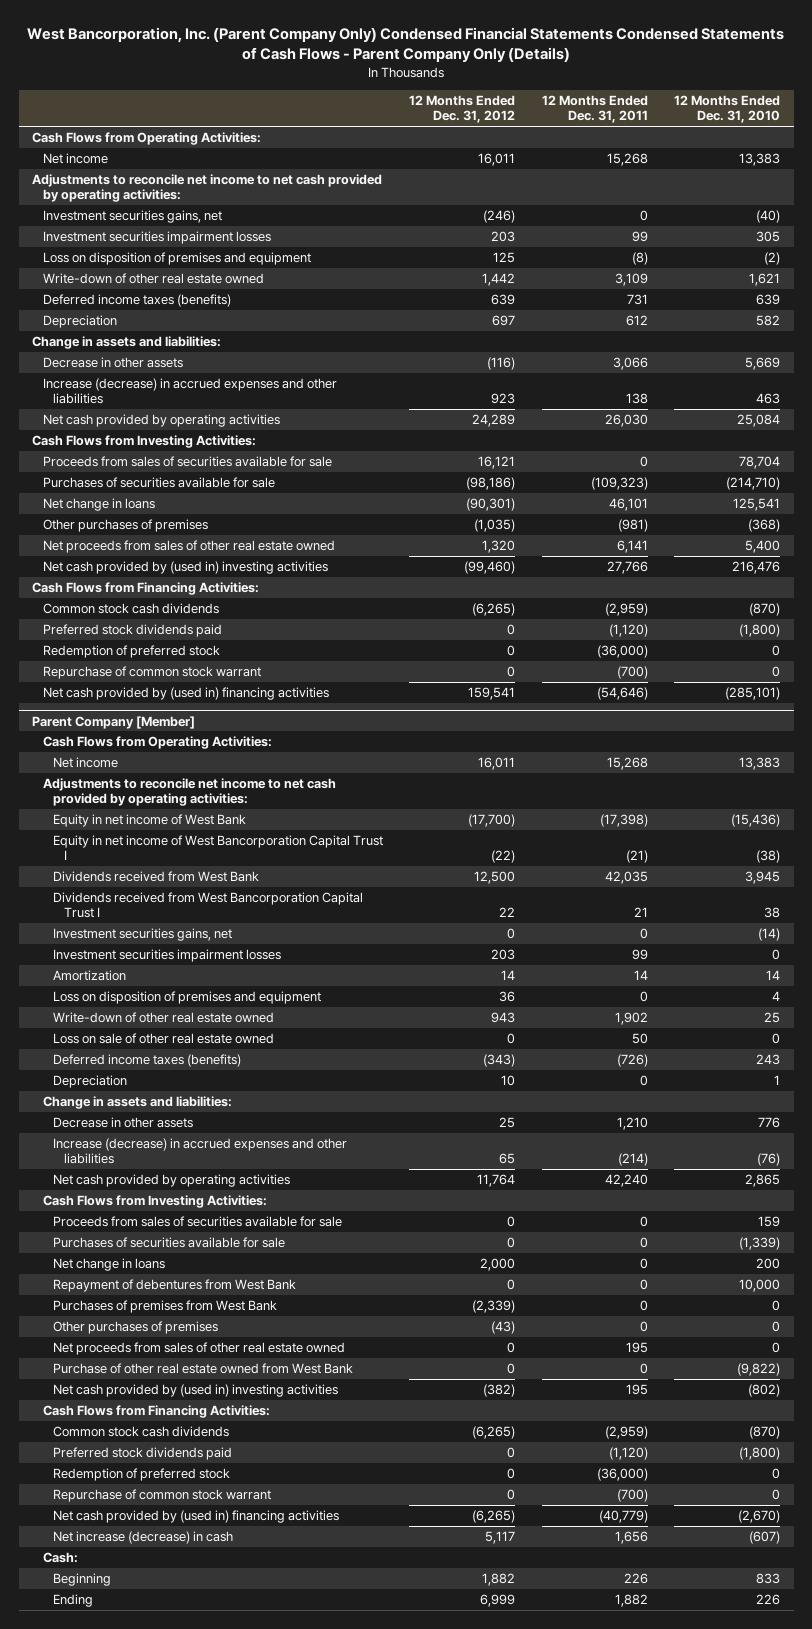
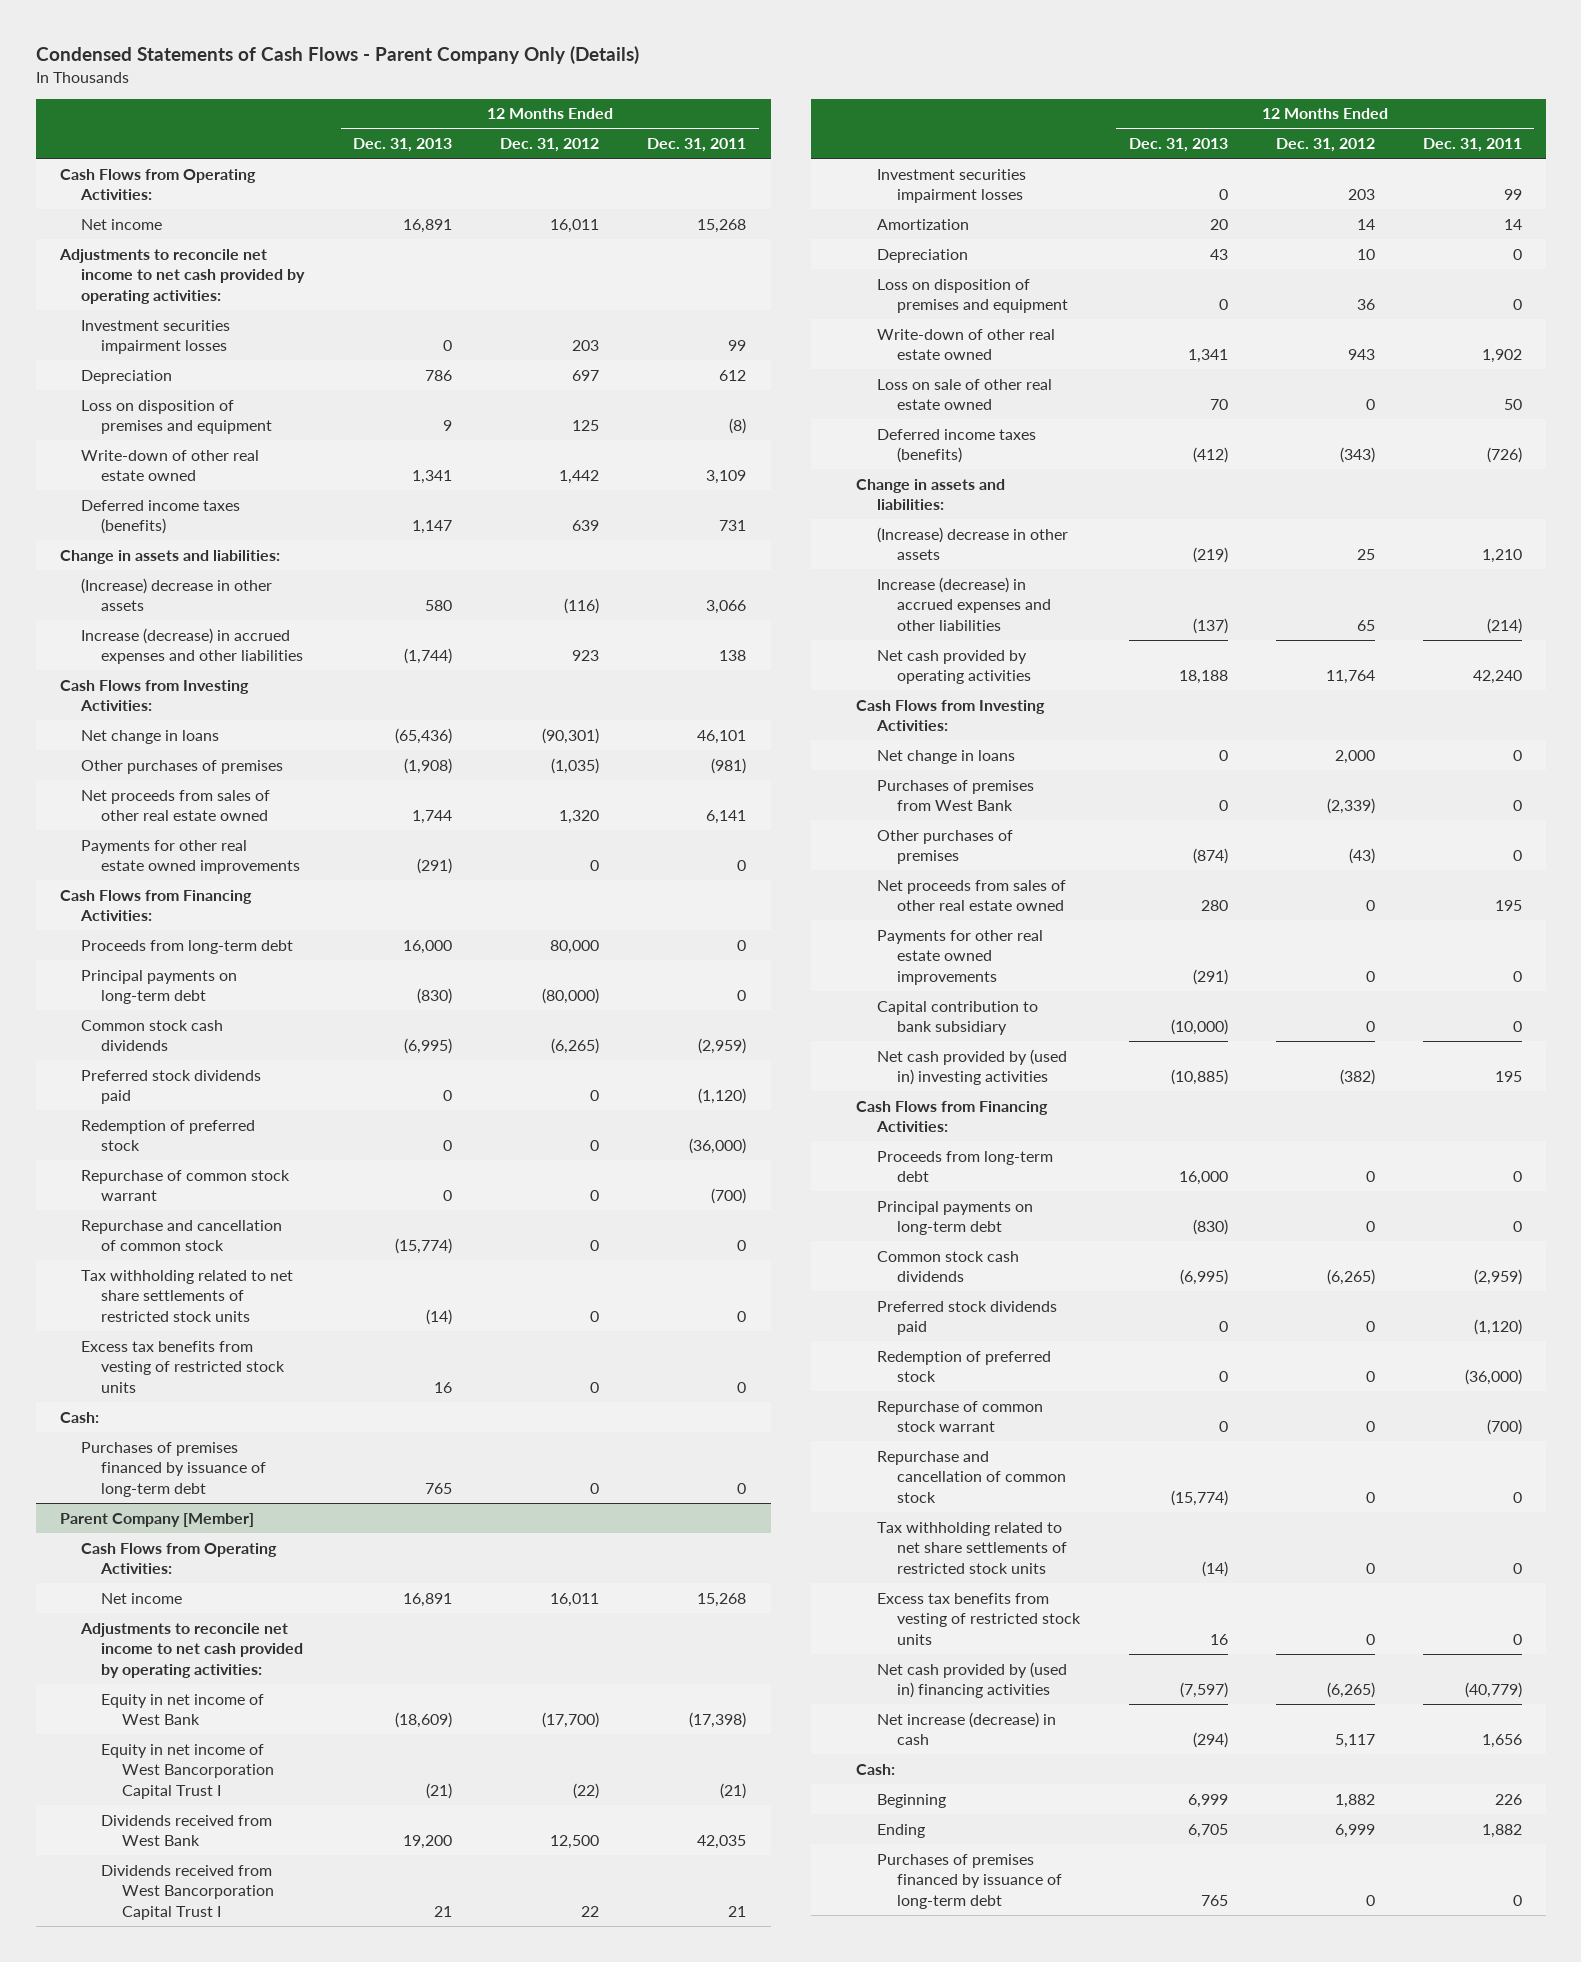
[27,27,785,63] West Bancorporation, Inc. (Parent Company Only) Condensed Financial Statements Condensed Statements of Cash Flows - Parent Company Only (Details) -> [35,45,639,64] Condensed Statements of Cash Flows - Parent Company Only (Details)
[674,95,781,124] 12 Months Ended Dec. 31, 2010 -> none
none -> [353,138,453,153] Dec. 31, 2013
[42,210,222,224] Investment securities gains, net -> none
[42,315,117,329] Depreciation -> [80,369,172,384] Depreciation
[42,357,183,369] Decrease in other assets -> [80,577,272,612] (Increase) decrease in other assets
[42,414,280,428] Net cash provided by operating activities -> none
[42,456,332,468] Proceeds from sales of securities available for sale -> none
[42,477,275,489] Purchases of securities available for sale -> none
[42,561,328,575] Net cash provided by (used in) investing activities -> none
none -> [80,839,301,875] Payments for other real estate owned improvements
none -> [80,939,293,954] Proceeds from long-term debt
none -> [80,969,237,1005] Principal payments on long-term debt
[42,687,329,701] Net cash provided by (used in) financing activities -> none
none -> [80,1219,282,1252] Repurchase and cancellation of common stock
none -> [80,1269,293,1323] Tax withholding related to net share settlements of restricted stock units
none -> [80,1340,286,1394] Excess tax benefits from vesting of restricted stock units
none -> [59,1411,99,1423] Cash:
none -> [80,1441,267,1498] Purchases of premises financed by issuance of long-term debt
[53,928,233,942] Investment securities gains, net -> none
[53,1075,128,1089] Depreciation -> [876,248,968,263] Depreciation
[53,1117,194,1129] Decrease in other assets -> [876,526,1068,561] (Increase) decrease in other assets
[53,1216,343,1228] Proceeds from sales of securities available for sale -> none
[53,1237,286,1249] Purchases of securities available for sale -> none
[53,1279,297,1293] Repayment of debentures from West Bank -> none
[53,1363,354,1375] Purchase of other real estate owned from West Bank -> none
none -> [876,929,1043,986] Payments for other real estate owned improvements
none -> [876,1000,1038,1036] Capital contribution to bank subsidiary
none -> [876,1150,1053,1183] Proceeds from long-term debt
none -> [876,1200,1033,1236] Principal payments on long-term debt
none -> [876,1450,1067,1504] Repurchase and cancellation of common stock
none -> [876,1521,1068,1575] Tax withholding related to net share settlements of restricted stock units
none -> [876,1592,1082,1646] Excess tax benefits from vesting of restricted stock units
none -> [876,1853,1063,1910] Purchases of premises financed by issuance of long-term debt

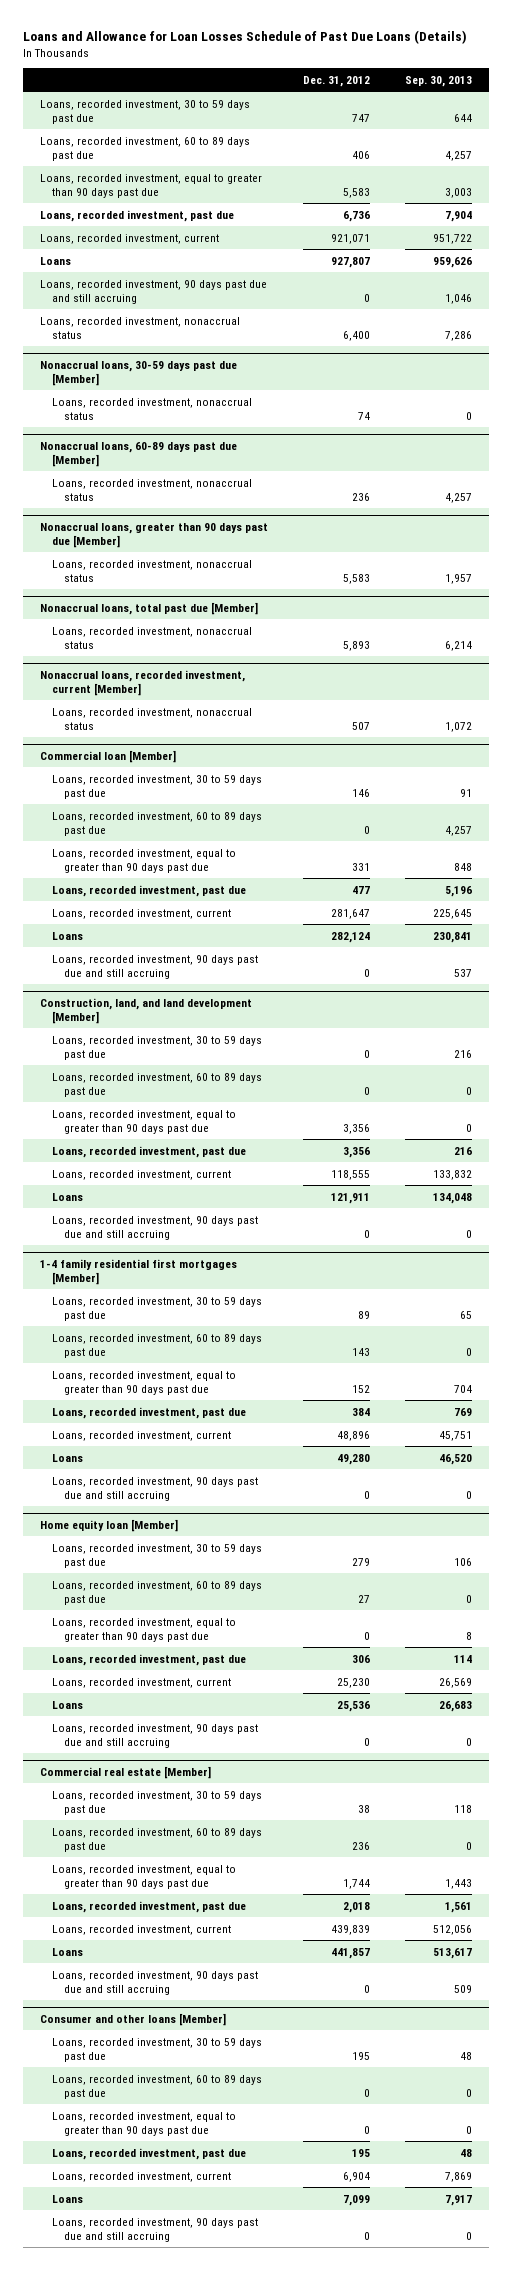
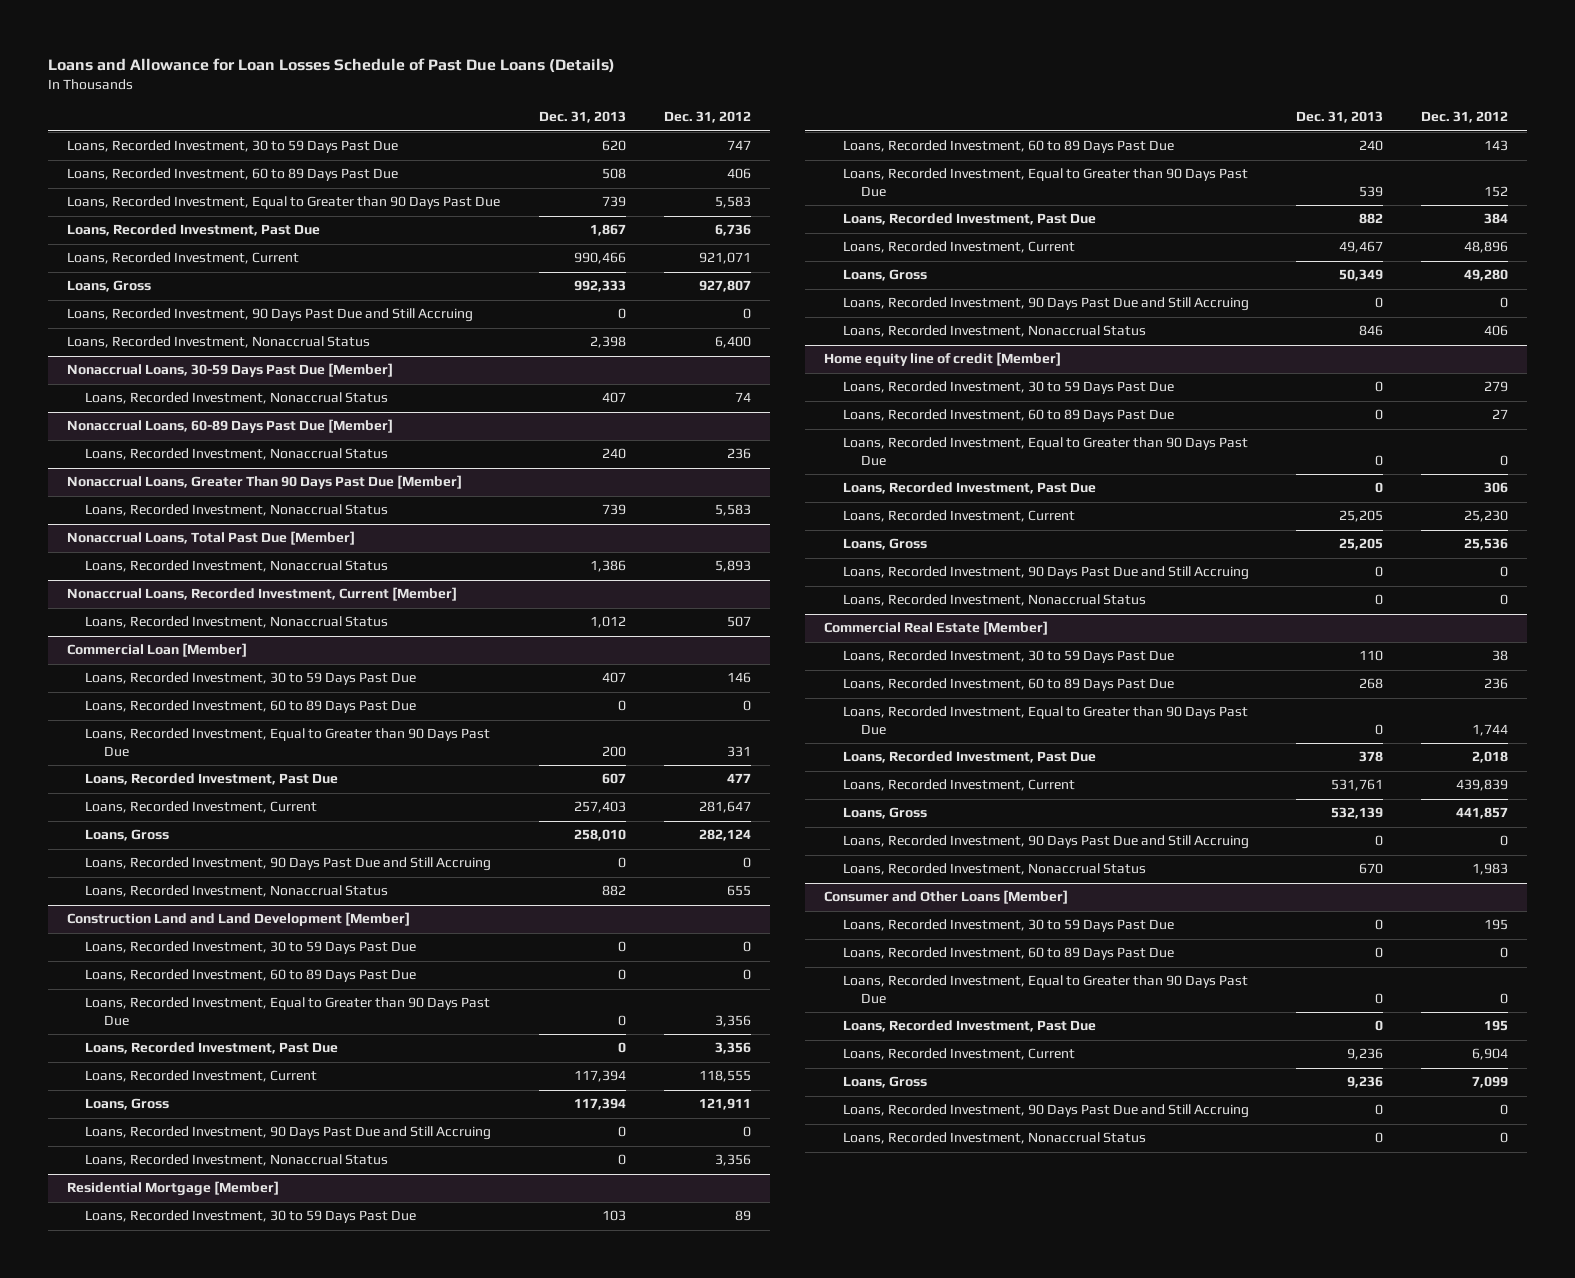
[404,75,472,87] Sep. 30, 2013 -> none
none -> [538,111,626,124] Dec. 31, 2013
[40,1258,238,1285] 1-4 family residential first mortgages [Member] -> none
[40,1518,179,1532] Home equity loan [Member] -> none
[40,99,251,124] Loans, recorded investment, 30 to 59 days past due -> [67,140,399,154] Loans, Recorded Investment, 30 to 59 Days Past Due
[40,136,251,161] Loans, recorded investment, 60 to 89 days past due -> [67,168,399,182] Loans, Recorded Investment, 60 to 89 Days Past Due
[40,173,263,198] Loans, recorded investment, equal to greater than 90 days past due -> [67,196,501,210] Loans, Recorded Investment, Equal to Greater than 90 Days Past Due
[40,209,235,222] Loans, recorded investment, past due -> [67,224,321,237] Loans, Recorded Investment, Past Due
[40,233,220,244] Loans, recorded investment, current -> [67,252,300,265] Loans, Recorded Investment, Current
[40,256,72,265] Loans -> [67,280,152,293] Loans, Gross
[40,279,268,304] Loans, recorded investment, 90 days past due and still accruing -> [67,308,474,323] Loans, Recorded Investment, 90 Days Past Due and Still Accruing
[40,316,241,339] Loans, recorded investment, nonaccrual status -> [67,336,371,349] Loans, Recorded Investment, Nonaccrual Status
[40,360,238,386] Nonaccrual loans, 30-59 days past due [Member] -> [67,363,394,378] Nonaccrual Loans, 30-59 Days Past Due [Member]
[52,397,253,420] Loans, recorded investment, nonaccrual status -> [85,392,389,405] Loans, Recorded Investment, Nonaccrual Status
[40,441,238,467] Nonaccrual loans, 60-89 days past due [Member] -> [67,419,394,434] Nonaccrual Loans, 60-89 Days Past Due [Member]
[52,478,253,501] Loans, recorded investment, nonaccrual status -> [85,448,389,461] Loans, Recorded Investment, Nonaccrual Status
[40,522,269,548] Nonaccrual loans, greater than 90 days past due [Member] -> [67,475,463,490] Nonaccrual Loans, Greater Than 90 Days Past Due [Member]
[52,559,253,582] Loans, recorded investment, nonaccrual status -> [85,504,389,517] Loans, Recorded Investment, Nonaccrual Status
[40,601,259,615] Nonaccrual loans, total past due [Member] -> [67,531,356,546] Nonaccrual Loans, Total Past Due [Member]
[52,626,253,649] Loans, recorded investment, nonaccrual status -> [85,560,389,573] Loans, Recorded Investment, Nonaccrual Status
[40,669,246,696] Nonaccrual loans, recorded investment, current [Member] -> [67,587,458,602] Nonaccrual Loans, Recorded Investment, Current [Member]
[52,707,253,730] Loans, recorded investment, nonaccrual status -> [85,616,389,629] Loans, Recorded Investment, Nonaccrual Status
[40,749,177,763] Commercial loan [Member] -> [67,643,248,658] Commercial Loan [Member]
[52,774,263,799] Loans, recorded investment, 30 to 59 days past due -> [85,672,417,686] Loans, Recorded Investment, 30 to 59 Days Past Due
[52,811,263,836] Loans, recorded investment, 60 to 89 days past due -> [85,700,417,714] Loans, Recorded Investment, 60 to 89 Days Past Due
[52,848,237,873] Loans, recorded investment, equal to greater than 90 days past due -> [85,728,491,757] Loans, Recorded Investment, Equal to Greater than 90 Days Past Due
[52,884,247,897] Loans, recorded investment, past due -> [85,773,339,786] Loans, Recorded Investment, Past Due
[52,908,232,919] Loans, recorded investment, current -> [85,801,318,814] Loans, Recorded Investment, Current
[52,931,84,940] Loans -> [85,829,170,842] Loans, Gross
[52,954,259,979] Loans, recorded investment, 90 days past due and still accruing -> [85,857,492,872] Loans, Recorded Investment, 90 Days Past Due and Still Accruing
none -> [85,885,389,898] Loans, Recorded Investment, Nonaccrual Status
[40,997,253,1024] Construction, land, and land development [Member] -> [67,912,411,927] Construction Land and Land Development [Member]
[52,1035,263,1060] Loans, recorded investment, 30 to 59 days past due -> [85,941,417,955] Loans, Recorded Investment, 30 to 59 Days Past Due
[52,1072,263,1097] Loans, recorded investment, 60 to 89 days past due -> [85,969,417,983] Loans, Recorded Investment, 60 to 89 Days Past Due
[52,1109,237,1134] Loans, recorded investment, equal to greater than 90 days past due -> [85,997,491,1026] Loans, Recorded Investment, Equal to Greater than 90 Days Past Due
[52,1145,247,1158] Loans, recorded investment, past due -> [85,1042,339,1055] Loans, Recorded Investment, Past Due
[52,1169,232,1180] Loans, recorded investment, current -> [85,1070,318,1083] Loans, Recorded Investment, Current
[52,1192,84,1201] Loans -> [85,1098,170,1111] Loans, Gross
[52,1215,259,1240] Loans, recorded investment, 90 days past due and still accruing -> [85,1126,492,1141] Loans, Recorded Investment, 90 Days Past Due and Still Accruing
none -> [85,1154,389,1167] Loans, Recorded Investment, Nonaccrual Status
none -> [67,1181,280,1197] Residential Mortgage [Member]
[52,1296,263,1321] Loans, recorded investment, 30 to 59 days past due -> [85,1210,417,1224] Loans, Recorded Investment, 30 to 59 Days Past Due
[52,1333,263,1358] Loans, recorded investment, 60 to 89 days past due -> [842,140,1174,154] Loans, Recorded Investment, 60 to 89 Days Past Due
[52,1370,237,1395] Loans, recorded investment, equal to greater than 90 days past due -> [842,168,1248,197] Loans, Recorded Investment, Equal to Greater than 90 Days Past Due
[52,1406,247,1419] Loans, recorded investment, past due -> [842,213,1096,226] Loans, Recorded Investment, Past Due
[52,1430,232,1441] Loans, recorded investment, current -> [842,241,1075,254] Loans, Recorded Investment, Current
[52,1453,84,1462] Loans -> [842,269,927,282] Loans, Gross
[52,1476,259,1501] Loans, recorded investment, 90 days past due and still accruing -> [842,297,1249,312] Loans, Recorded Investment, 90 Days Past Due and Still Accruing
none -> [842,325,1146,338] Loans, Recorded Investment, Nonaccrual Status
none -> [824,352,1062,367] Home equity line of credit [Member]
[52,1543,263,1568] Loans, recorded investment, 30 to 59 days past due -> [842,381,1174,395] Loans, Recorded Investment, 30 to 59 Days Past Due
[52,1580,263,1605] Loans, recorded investment, 60 to 89 days past due -> [842,409,1174,423] Loans, Recorded Investment, 60 to 89 Days Past Due
[52,1617,237,1642] Loans, recorded investment, equal to greater than 90 days past due -> [842,437,1248,466] Loans, Recorded Investment, Equal to Greater than 90 Days Past Due
[52,1653,247,1666] Loans, recorded investment, past due -> [842,482,1096,495] Loans, Recorded Investment, Past Due
[52,1677,232,1688] Loans, recorded investment, current -> [842,510,1075,523] Loans, Recorded Investment, Current
[52,1700,84,1709] Loans -> [842,538,927,551] Loans, Gross
[52,1723,259,1748] Loans, recorded investment, 90 days past due and still accruing -> [842,566,1249,581] Loans, Recorded Investment, 90 Days Past Due and Still Accruing
none -> [842,594,1146,607] Loans, Recorded Investment, Nonaccrual Status
[40,1765,212,1779] Commercial real estate [Member] -> [824,621,1049,636] Commercial Real Estate [Member]
[52,1790,263,1815] Loans, recorded investment, 30 to 59 days past due -> [842,650,1174,664] Loans, Recorded Investment, 30 to 59 Days Past Due
[52,1827,263,1852] Loans, recorded investment, 60 to 89 days past due -> [842,678,1174,692] Loans, Recorded Investment, 60 to 89 Days Past Due
[52,1864,237,1889] Loans, recorded investment, equal to greater than 90 days past due -> [842,706,1248,735] Loans, Recorded Investment, Equal to Greater than 90 Days Past Due
[52,1900,247,1913] Loans, recorded investment, past due -> [842,751,1096,764] Loans, Recorded Investment, Past Due
[52,1924,232,1935] Loans, recorded investment, current -> [842,779,1075,792] Loans, Recorded Investment, Current
[52,1947,84,1956] Loans -> [842,807,927,820] Loans, Gross
[52,1970,259,1995] Loans, recorded investment, 90 days past due and still accruing -> [842,835,1249,850] Loans, Recorded Investment, 90 Days Past Due and Still Accruing
none -> [842,863,1146,876] Loans, Recorded Investment, Nonaccrual Status
[40,2012,227,2026] Consumer and other loans [Member] -> [824,890,1069,905] Consumer and Other Loans [Member]
[52,2037,263,2062] Loans, recorded investment, 30 to 59 days past due -> [842,919,1174,933] Loans, Recorded Investment, 30 to 59 Days Past Due
[52,2074,263,2099] Loans, recorded investment, 60 to 89 days past due -> [842,947,1174,961] Loans, Recorded Investment, 60 to 89 Days Past Due
[52,2111,237,2136] Loans, recorded investment, equal to greater than 90 days past due -> [842,975,1248,1004] Loans, Recorded Investment, Equal to Greater than 90 Days Past Due
[52,2147,247,2160] Loans, recorded investment, past due -> [842,1020,1096,1033] Loans, Recorded Investment, Past Due
[52,2171,232,2182] Loans, recorded investment, current -> [842,1048,1075,1061] Loans, Recorded Investment, Current
[52,2194,84,2203] Loans -> [842,1076,927,1089] Loans, Gross
[52,2217,259,2242] Loans, recorded investment, 90 days past due and still accruing -> [842,1104,1249,1119] Loans, Recorded Investment, 90 Days Past Due and Still Accruing
none -> [842,1132,1146,1145] Loans, Recorded Investment, Nonaccrual Status

